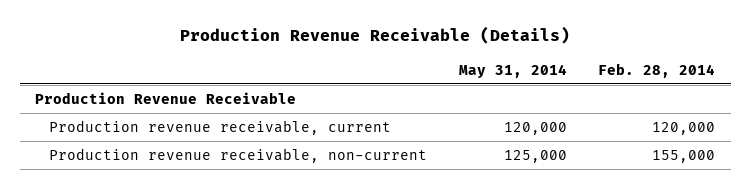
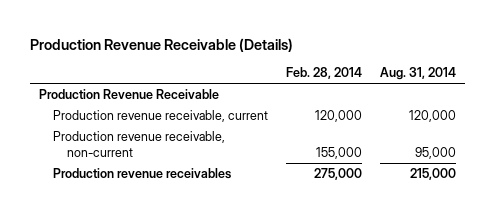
[458,63,567,78] May 31, 2014 -> none
none -> [379,67,456,81] Aug. 31, 2014
none -> [53,168,232,180] Production revenue receivables

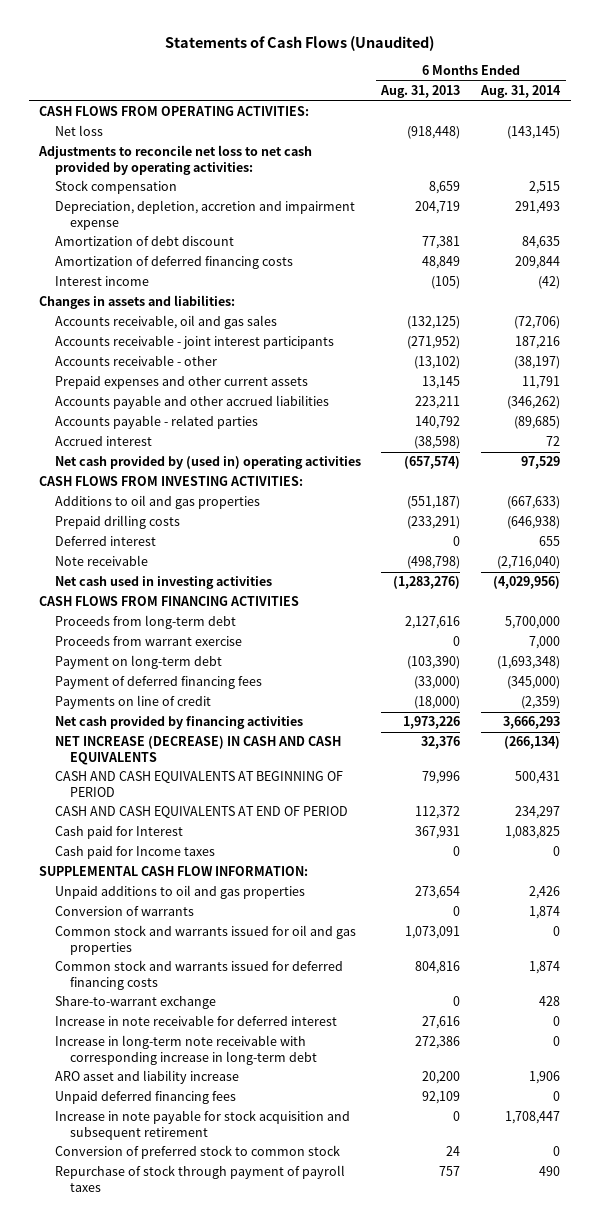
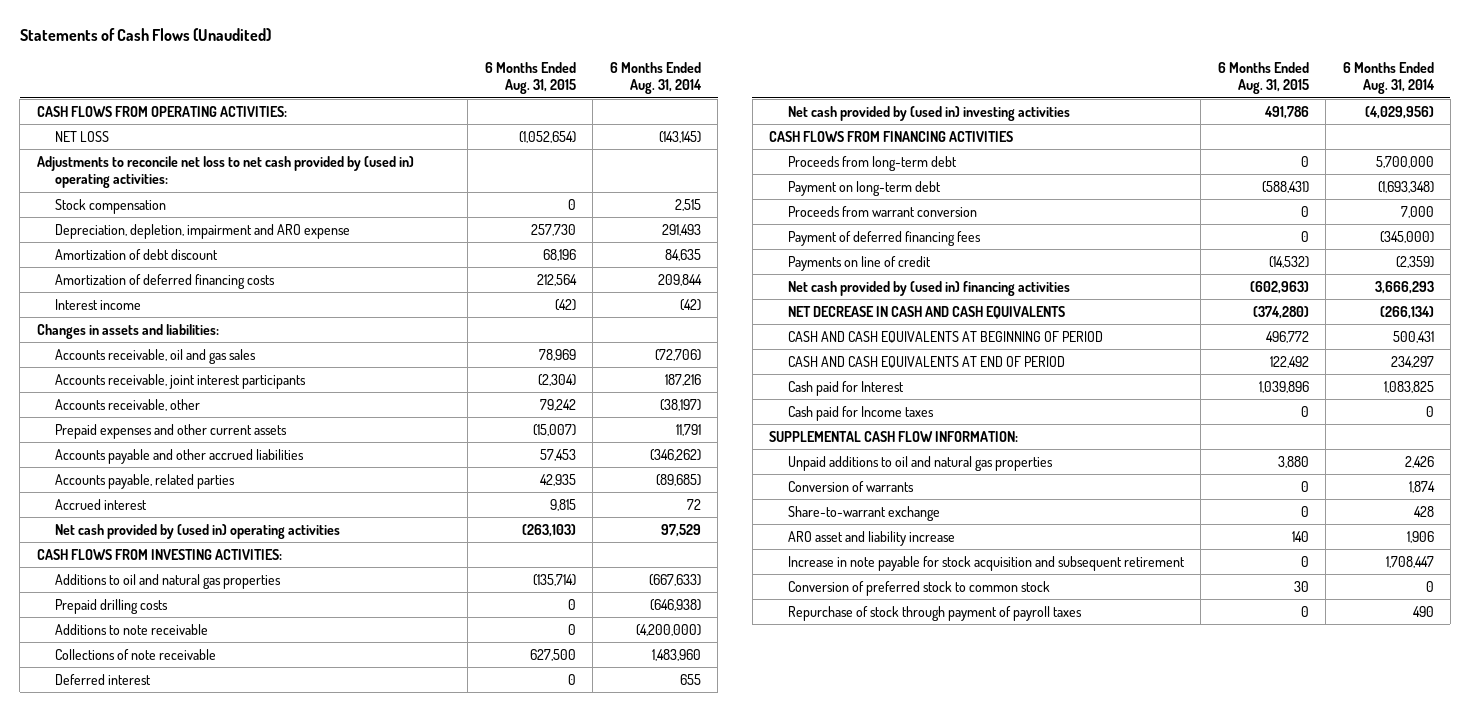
[380,85,461,99] Aug. 31, 2013 -> none
none -> [484,61,576,94] 6 Months Ended Aug. 31, 2015
[54,125,103,137] Net loss -> [55,130,110,142] NET LOSS
[38,145,313,175] Adjustments to reconcile net loss to net cash provided by operating activities: -> [36,155,414,188] Adjustments to reconcile net loss to net cash provided by (used in) operating activities:
[54,200,355,230] Depreciation, depletion, accretion and impairment expense -> [55,223,351,239] Depreciation, depletion, impairment and ARO expense
[54,335,334,350] Accounts receivable - joint interest participants -> [55,373,307,389] Accounts receivable, joint interest participants
[54,355,217,367] Accounts receivable - other -> [55,398,201,411] Accounts receivable, other
[54,415,258,430] Accounts payable - related parties -> [55,473,236,489] Accounts payable, related parties
[54,495,260,510] Additions to oil and gas properties -> [55,573,282,589] Additions to oil and natural gas properties
none -> [55,623,209,635] Additions to note receivable
none -> [55,648,217,660] Collections of note receivable
[54,555,148,567] Note receivable -> none
[54,576,272,590] Net cash used in investing activities -> [787,105,1070,121] Net cash provided by (used in) investing activities
[54,636,242,647] Proceeds from warrant exercise -> none
none -> [787,205,977,217] Proceeds from warrant conversion
[54,716,303,730] Net cash provided by financing activities -> [787,280,1070,296] Net cash provided by (used in) financing activities
[54,736,341,765] NET INCREASE (DECREASE) IN CASH AND CASH EQUIVALENTS -> [787,305,1065,319] NET DECREASE IN CASH AND CASH EQUIVALENTS
[54,885,305,900] Unpaid additions to oil and gas properties -> [787,455,1053,471] Unpaid additions to oil and natural gas properties
[54,925,356,955] Common stock and warrants issued for oil and gas properties -> none
[54,960,343,990] Common stock and warrants issued for deferred financing costs -> none
[54,1015,337,1027] Increase in note receivable for deferred interest -> none
[54,1035,317,1065] Increase in long-term note receivable with corresponding increase in long-term debt -> none
[54,1091,236,1105] Unpaid deferred financing fees -> none

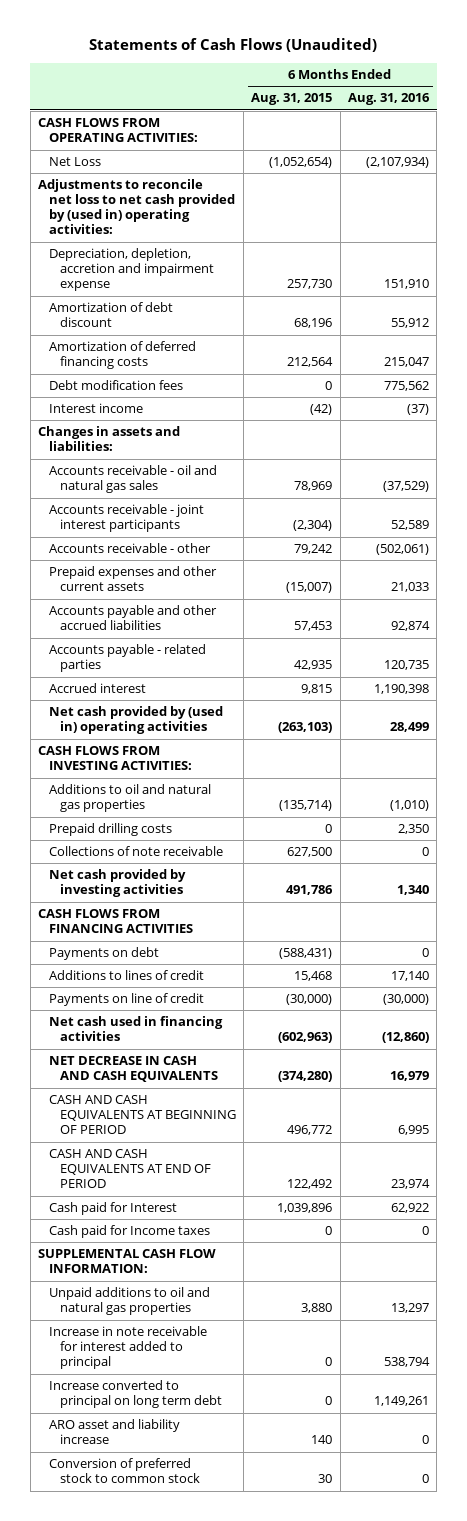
[609,61,702,94] 6 Months Ended Aug. 31, 2014 -> none
none -> [347,93,430,106] Aug. 31, 2016
[55,130,110,142] NET LOSS -> [49,157,102,167] Net Loss
[55,198,167,214] Stock compensation -> none
[55,223,351,239] Depreciation, depletion, impairment and ARO expense -> [49,248,215,292] Depreciation, depletion, accretion and impairment expense
none -> [49,380,184,391] Debt modification fees
[55,348,257,364] Accounts receivable, oil and gas sales -> [49,465,218,494] Accounts receivable - oil and natural gas sales
[55,373,307,389] Accounts receivable, joint interest participants -> [49,504,205,533] Accounts receivable - joint interest participants
[55,398,201,411] Accounts receivable, other -> [49,543,212,554] Accounts receivable - other
[55,473,236,489] Accounts payable, related parties -> [49,644,207,673] Accounts payable - related parties
[55,623,209,635] Additions to note receivable -> none
[55,673,152,685] Deferred interest -> none
[787,105,1070,121] Net cash provided by (used in) investing activities -> [49,869,187,898] Net cash provided by investing activities
[787,155,957,171] Proceeds from long-term debt -> none
[787,205,977,217] Proceeds from warrant conversion -> none
[787,230,981,246] Payment of deferred financing fees -> none
[787,180,941,196] Payment on long-term debt -> [49,947,160,961] Payments on debt
none -> [49,970,205,981] Additions to lines of credit
[1268,255,1309,268] (14,532) -> [286,994,333,1006] (30,000)
[787,280,1070,296] Net cash provided by (used in) financing activities -> [49,1016,224,1042] Net cash used in financing activities
[787,480,914,492] Conversion of warrants -> none
[787,505,940,521] Share-to-warrant exchange -> none
none -> [49,1326,208,1370] Increase in note receivable for interest added to principal
none -> [49,1380,223,1409] Increase converted to principal on long term debt
[787,555,1185,571] Increase in note payable for stock acquisition and subsequent retirement -> none
[787,605,1082,621] Repurchase of stock through payment of payroll taxes -> none

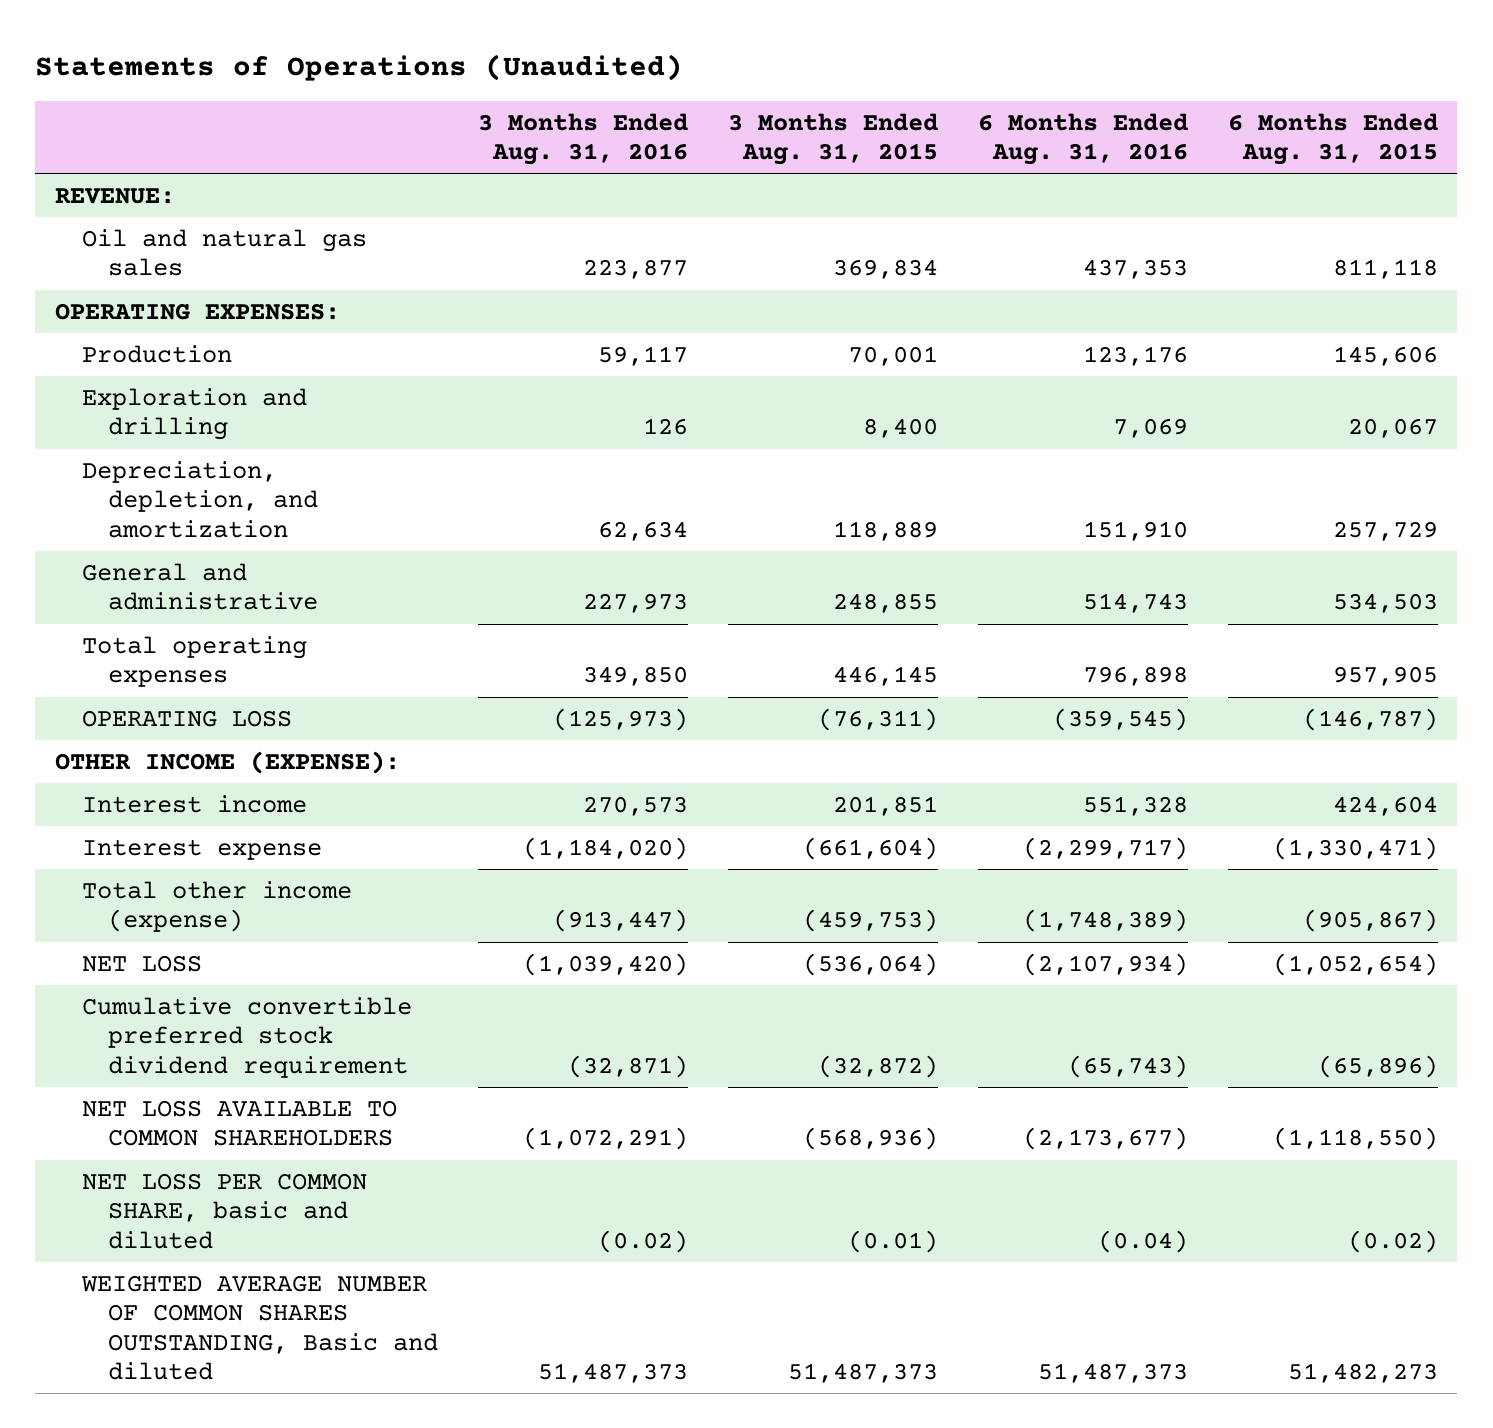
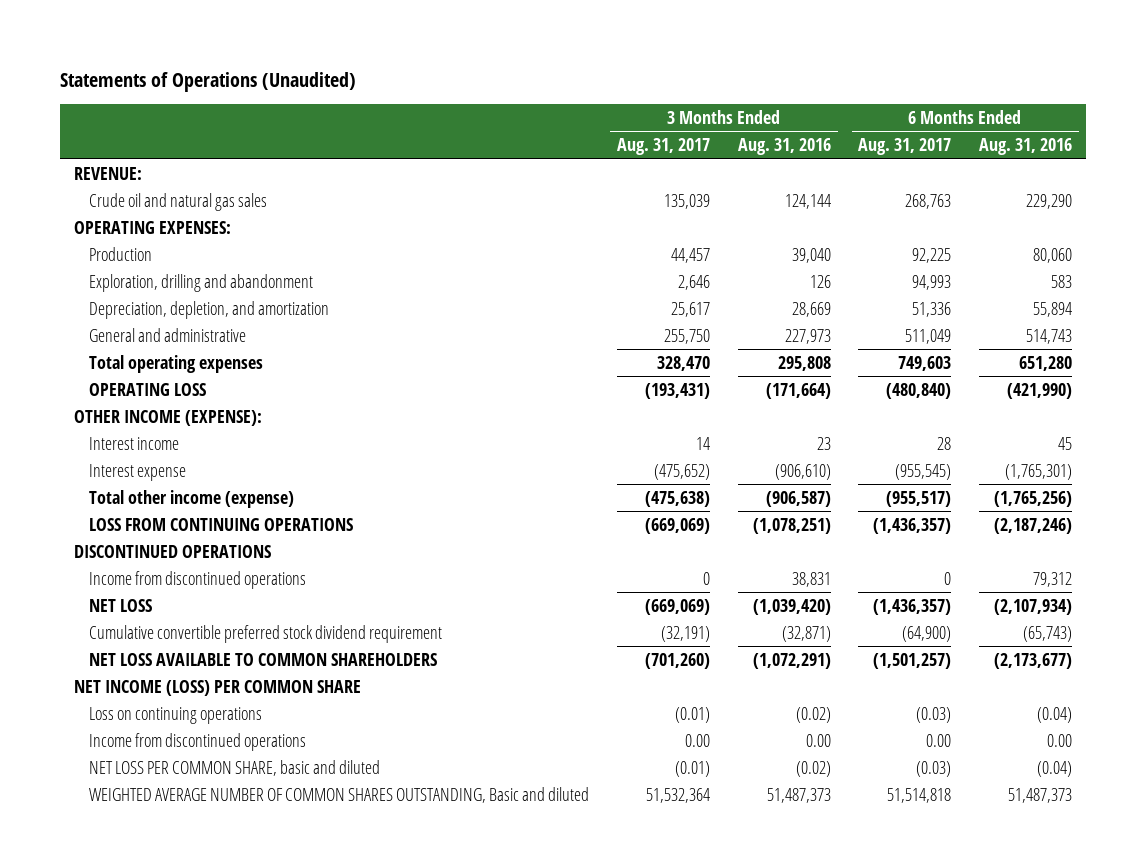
[728,112,939,166] 3 Months Ended Aug. 31, 2015 -> none
[1227,112,1438,166] 6 Months Ended Aug. 31, 2015 -> none
none -> [616,138,710,156] Aug. 31, 2017
none -> [858,138,952,156] Aug. 31, 2017
[81,228,367,277] Oil and natural gas sales -> [88,192,267,211] Crude oil and natural gas sales
[583,259,689,280] 223,877 -> [784,193,831,209] 124,144
[1082,259,1188,280] 437,353 -> [1026,193,1073,209] 229,290
[598,345,689,366] 59,117 -> [791,247,831,263] 39,040
[1082,345,1188,366] 123,176 -> [1033,247,1073,263] 80,060
[81,387,307,441] Exploration and drilling -> [88,273,313,292] Exploration, drilling and abandonment
[1112,418,1188,439] 7,069 -> [1051,274,1073,288] 583
[598,520,689,541] 62,634 -> [791,301,831,317] 28,669
[1082,520,1188,541] 151,910 -> [1033,301,1073,317] 55,894
[583,666,689,687] 349,850 -> [777,355,831,371] 295,808
[1082,666,1188,687] 796,898 -> [1019,355,1073,371] 651,280
[553,707,689,731] (125,973) -> [765,382,831,399] (171,664)
[1052,707,1188,731] (359,545) -> [1007,382,1073,399] (421,990)
[583,795,689,816] 270,573 -> [816,436,831,450] 23
[1082,795,1188,816] 551,328 -> [1058,436,1073,450] 45
[523,836,689,860] (1,184,020) -> [774,463,831,480] (906,610)
[1022,836,1188,860] (2,299,717) -> [1005,463,1073,480] (1,765,301)
[553,909,689,933] (913,447) -> [765,490,831,507] (906,587)
[1022,909,1188,933] (1,748,389) -> [994,490,1073,507] (1,765,256)
none -> [88,517,353,531] LOSS FROM CONTINUING OPERATIONS
none -> [73,544,271,558] DISCONTINUED OPERATIONS
none -> [88,570,306,589] Income from discontinued operations
none -> [73,679,361,696] NET INCOME (LOSS) PER COMMON SHARE
none -> [88,706,262,724] Loss on continuing operations
none -> [88,732,306,751] Income from discontinued operations

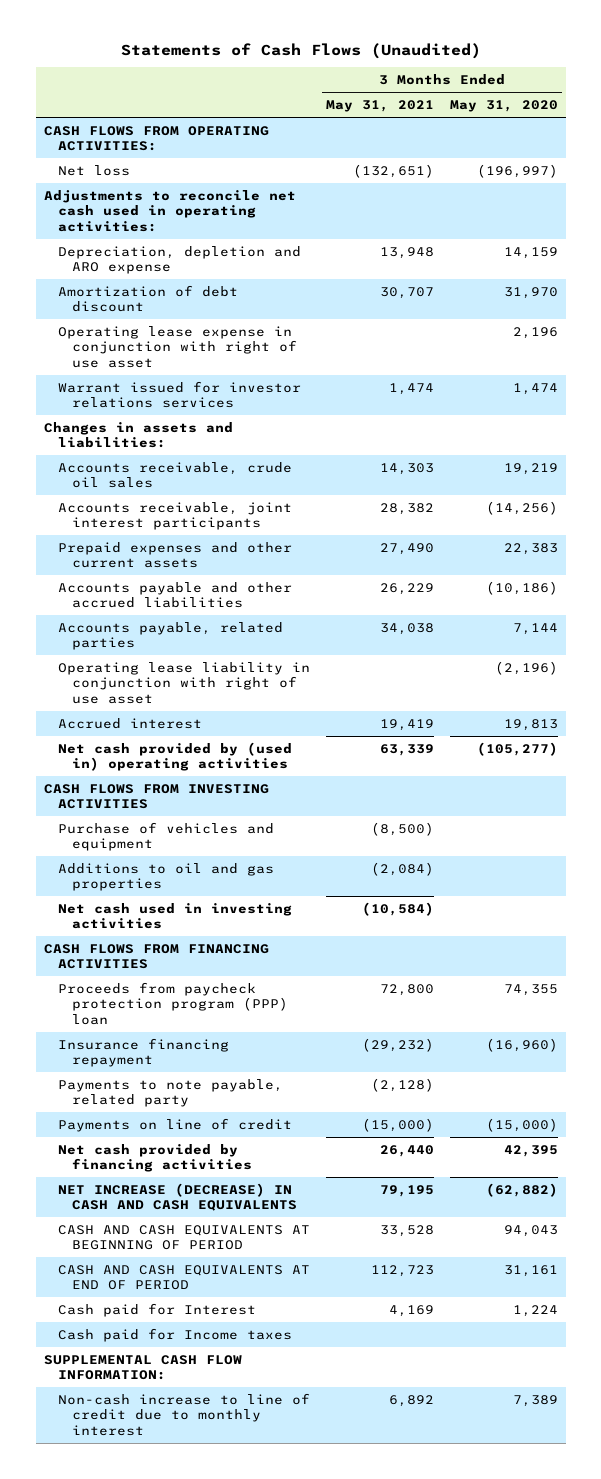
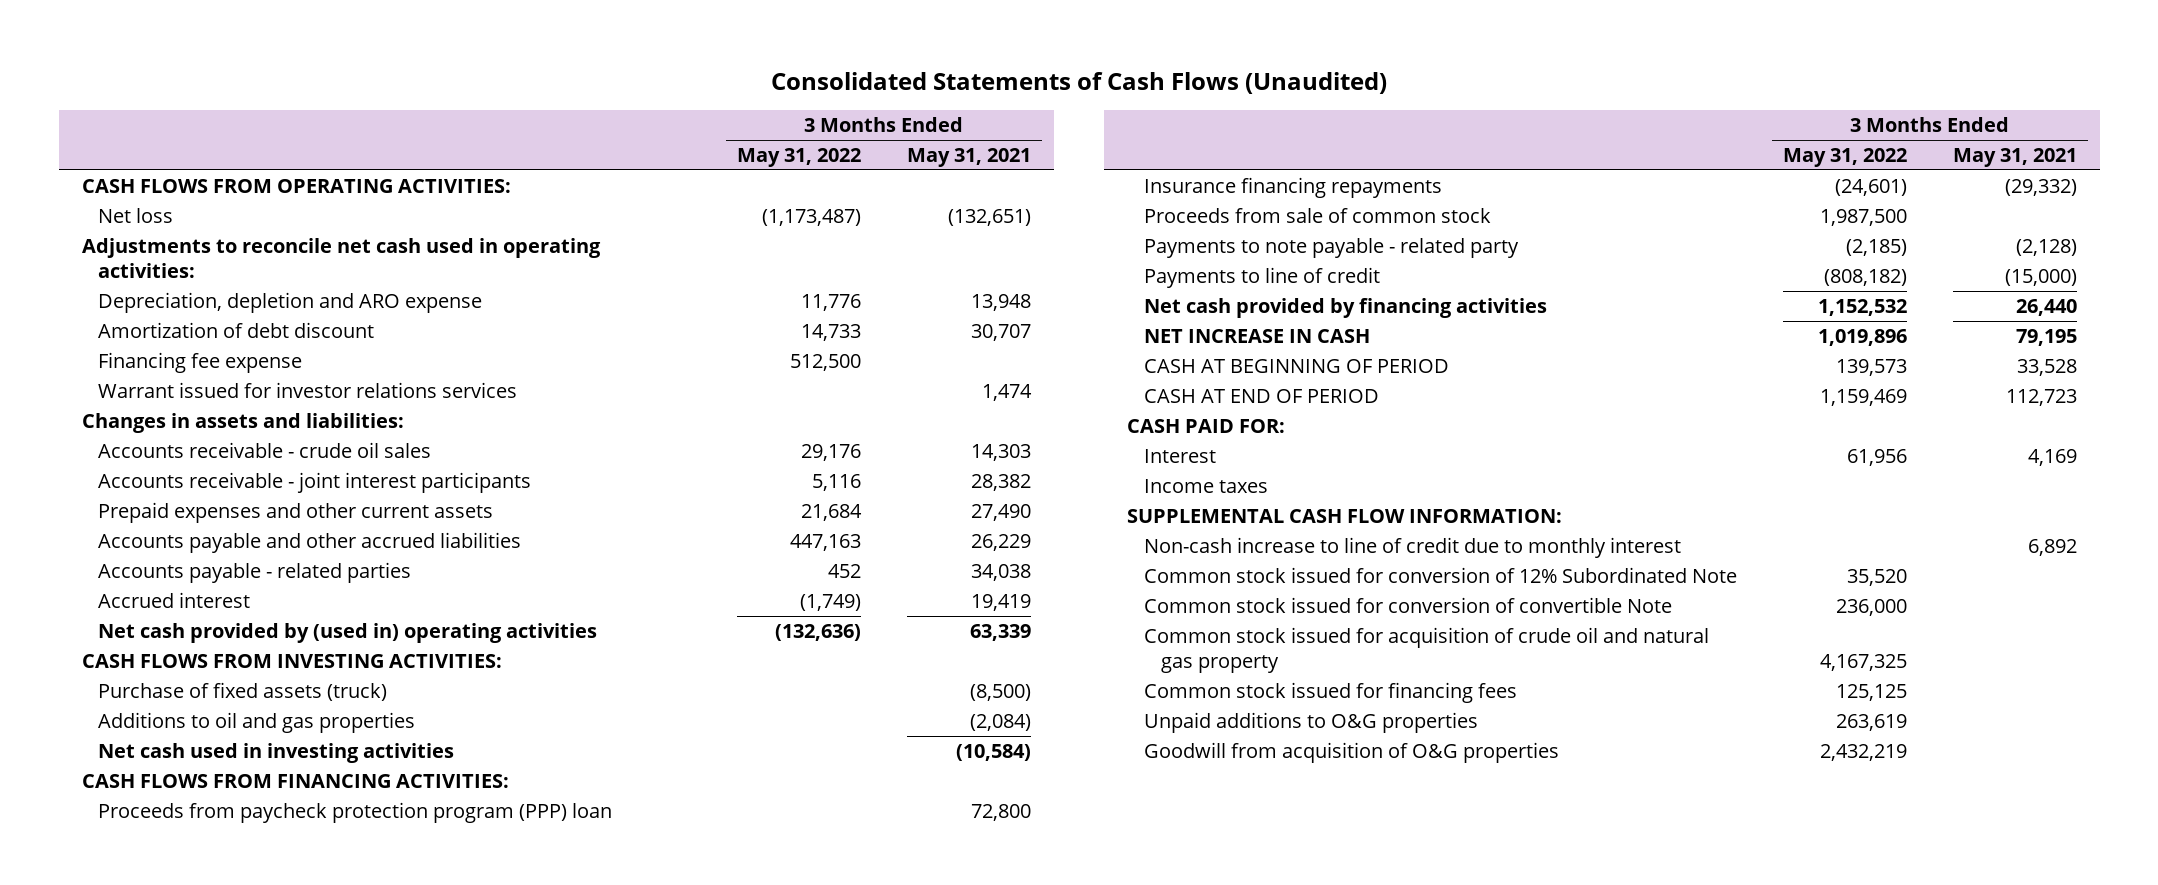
[120,42,481,59] Statements of Cash Flows (Unaudited) -> [771,72,1388,95] Consolidated Statements of Cash Flows (Unaudited)
[449,100,558,113] May 31, 2020 -> none
none -> [737,148,862,168] May 31, 2022
[57,325,298,368] Operating lease expense in conjunction with right of use asset -> none
none -> [98,352,303,374] Financing fee expense
[57,461,292,489] Accounts receivable, crude oil sales -> [98,442,432,459] Accounts receivable - crude oil sales
[57,501,292,531] Accounts receivable, joint interest participants -> [98,472,532,494] Accounts receivable - joint interest participants
[57,661,310,704] Operating lease liability in conjunction with right of use asset -> none
[57,621,283,651] Accounts payable, related parties -> [98,562,412,584] Accounts payable - related parties
[43,783,269,810] CASH FLOWS FROM INVESTING ACTIVITIES -> [81,654,502,669] CASH FLOWS FROM INVESTING ACTIVITIES:
[57,821,274,852] Purchase of vehicles and equipment -> [98,682,388,702] Purchase of fixed assets (truck)
[43,943,269,970] CASH FLOWS FROM FINANCING ACTIVITIES -> [81,774,509,789] CASH FLOWS FROM FINANCING ACTIVITIES:
[57,1037,229,1068] Insurance financing repayment -> [1144,177,1443,199] Insurance financing repayments
[361,1037,434,1052] (29,232) -> [2004,179,2077,197] (29,332)
none -> [1144,208,1492,224] Proceeds from sale of common stock
[57,1078,283,1108] Payments to note payable, related party -> [1144,238,1520,259] Payments to note payable - related party
[57,1117,292,1132] Payments on line of credit -> [1144,267,1381,289] Payments to line of credit
[57,1182,298,1212] NET INCREASE (DECREASE) IN CASH AND CASH EQUIVALENTS -> [1144,329,1371,344] NET INCREASE IN CASH
[57,1224,310,1251] CASH AND CASH EQUIVALENTS AT BEGINNING OF PERIOD -> [1144,359,1450,374] CASH AT BEGINNING OF PERIOD
[57,1264,310,1291] CASH AND CASH EQUIVALENTS AT END OF PERIOD -> [1144,389,1380,404] CASH AT END OF PERIOD
none -> [1127,419,1286,434] CASH PAID FOR:
[57,1302,256,1317] Cash paid for Interest -> [1144,449,1217,464] Interest
[57,1327,292,1342] Cash paid for Income taxes -> [1144,479,1269,494] Income taxes
none -> [1144,567,1738,584] Common stock issued for conversion of 12% Subordinated Note
none -> [1144,597,1673,614] Common stock issued for conversion of convertible Note
none -> [1144,627,1710,673] Common stock issued for acquisition of crude oil and natural gas property
none -> [1144,682,1518,704] Common stock issued for financing fees
none -> [1144,712,1479,734] Unpaid additions to O&G properties
none -> [1144,742,1560,764] Goodwill from acquisition of O&G properties

